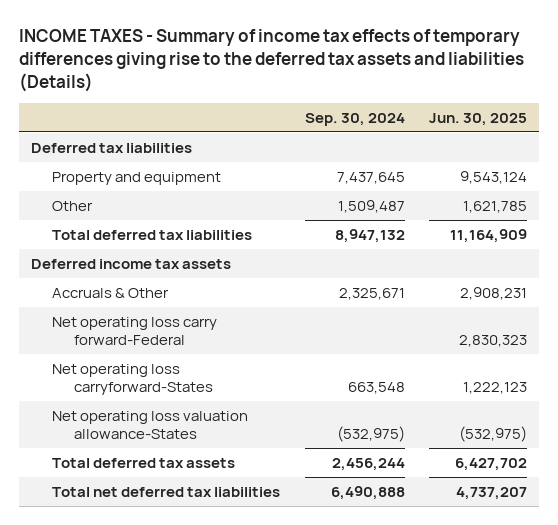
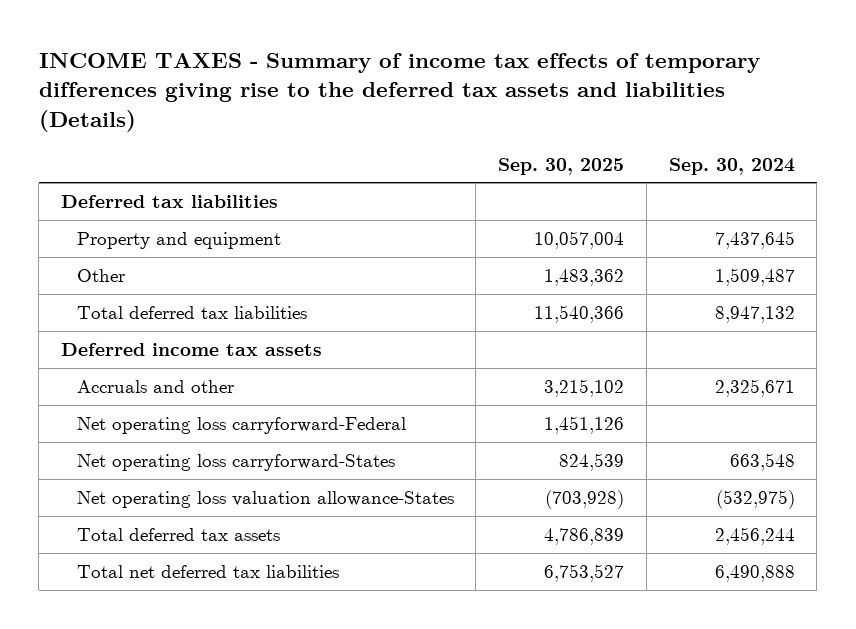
[428,112,527,126] Jun. 30, 2025 -> none
none -> [498,157,625,175] Sep. 30, 2025
[52,287,170,298] Accruals & Other -> [76,379,234,393] Accruals and other
[52,316,218,346] Net operating loss carry forward-Federal -> [76,416,406,434] Net operating loss carryforward-Federal

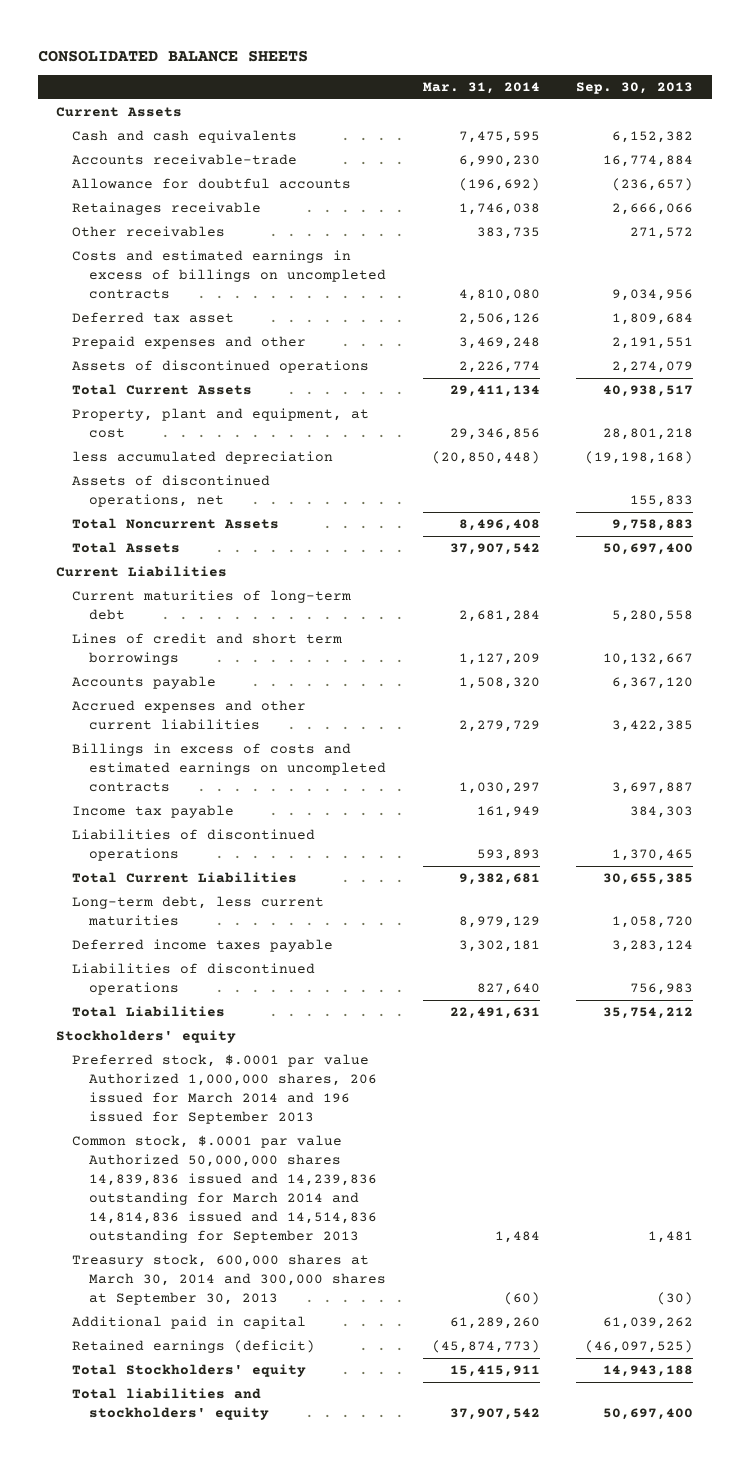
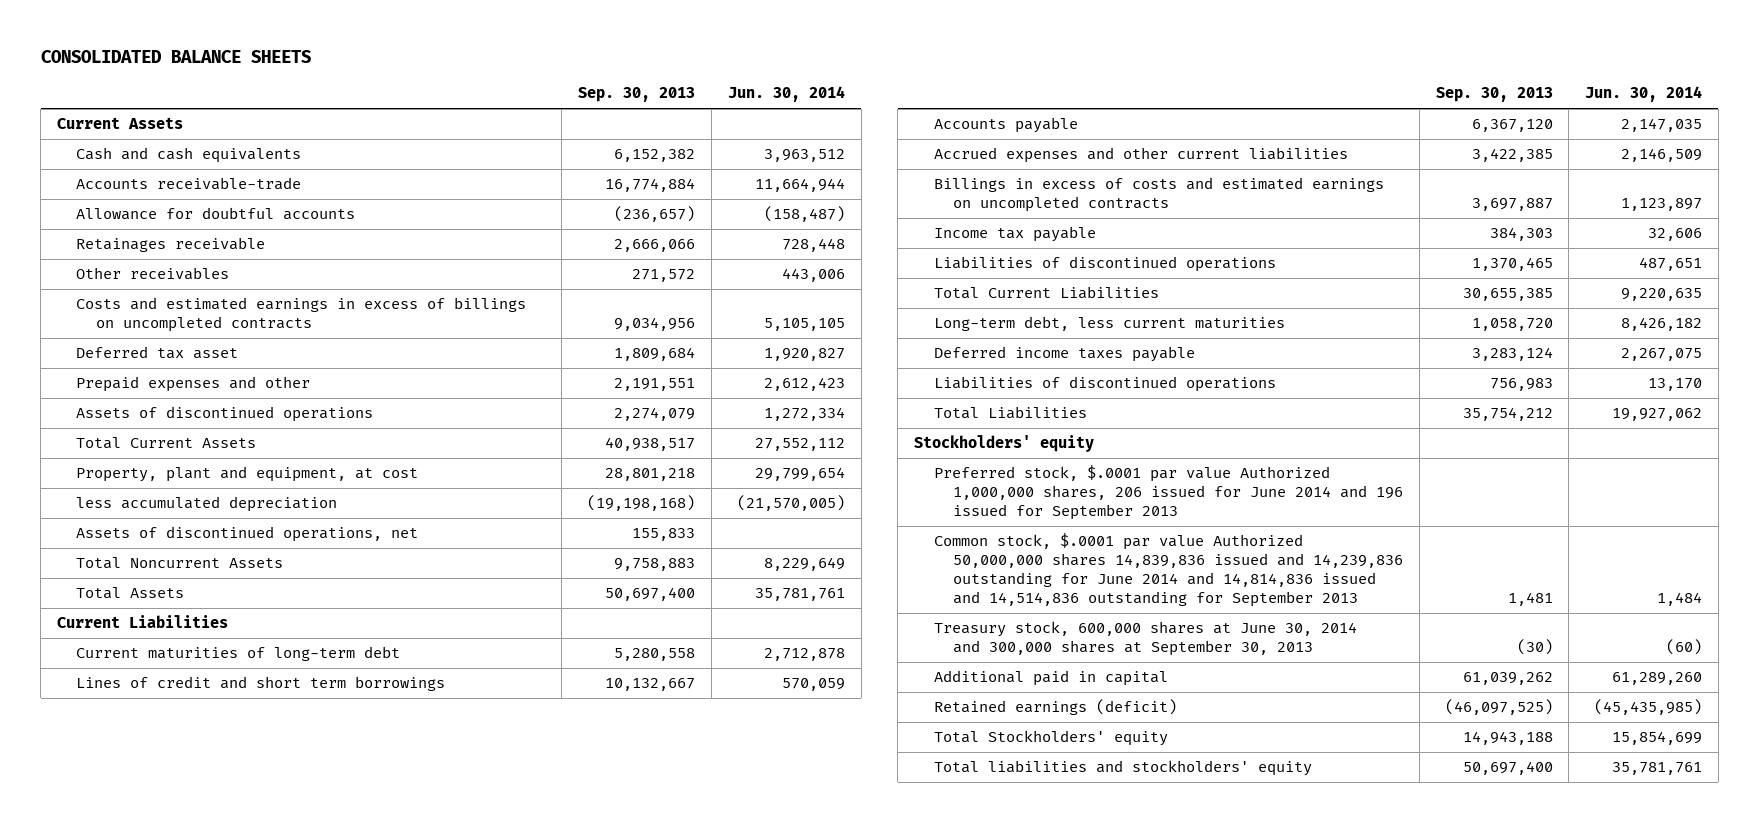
[422,82,540,95] Mar. 31, 2014 -> none
none -> [727,86,845,103] Jun. 30, 2014
[72,1054,377,1125] Preferred stock, $.0001 par value Authorized 1,000,000 shares, 206 issued for March 2014 and 196 issued for September 2013 -> [933,465,1404,520] Preferred stock, $.0001 par value Authorized 1,000,000 shares, 206 issued for June 2014 and 196 issued for September 2013
[72,1135,377,1244] Common stock, $.0001 par value Authorized 50,000,000 shares 14,839,836 issued and 14,239,836 outstanding for March 2014 and 14,814,836 issued and 14,514,836 outstanding for September 2013 -> [933,533,1404,607] Common stock, $.0001 par value Authorized 50,000,000 shares 14,839,836 issued and 14,239,836 outstanding for June 2014 and 14,814,836 issued and 14,514,836 outstanding for September 2013
[72,1254,386,1306] Treasury stock, 600,000 shares at March 30, 2014 and 300,000 shares at September 30, 2013 -> [933,621,1357,657] Treasury stock, 600,000 shares at June 30, 2014 and 300,000 shares at September 30, 2013

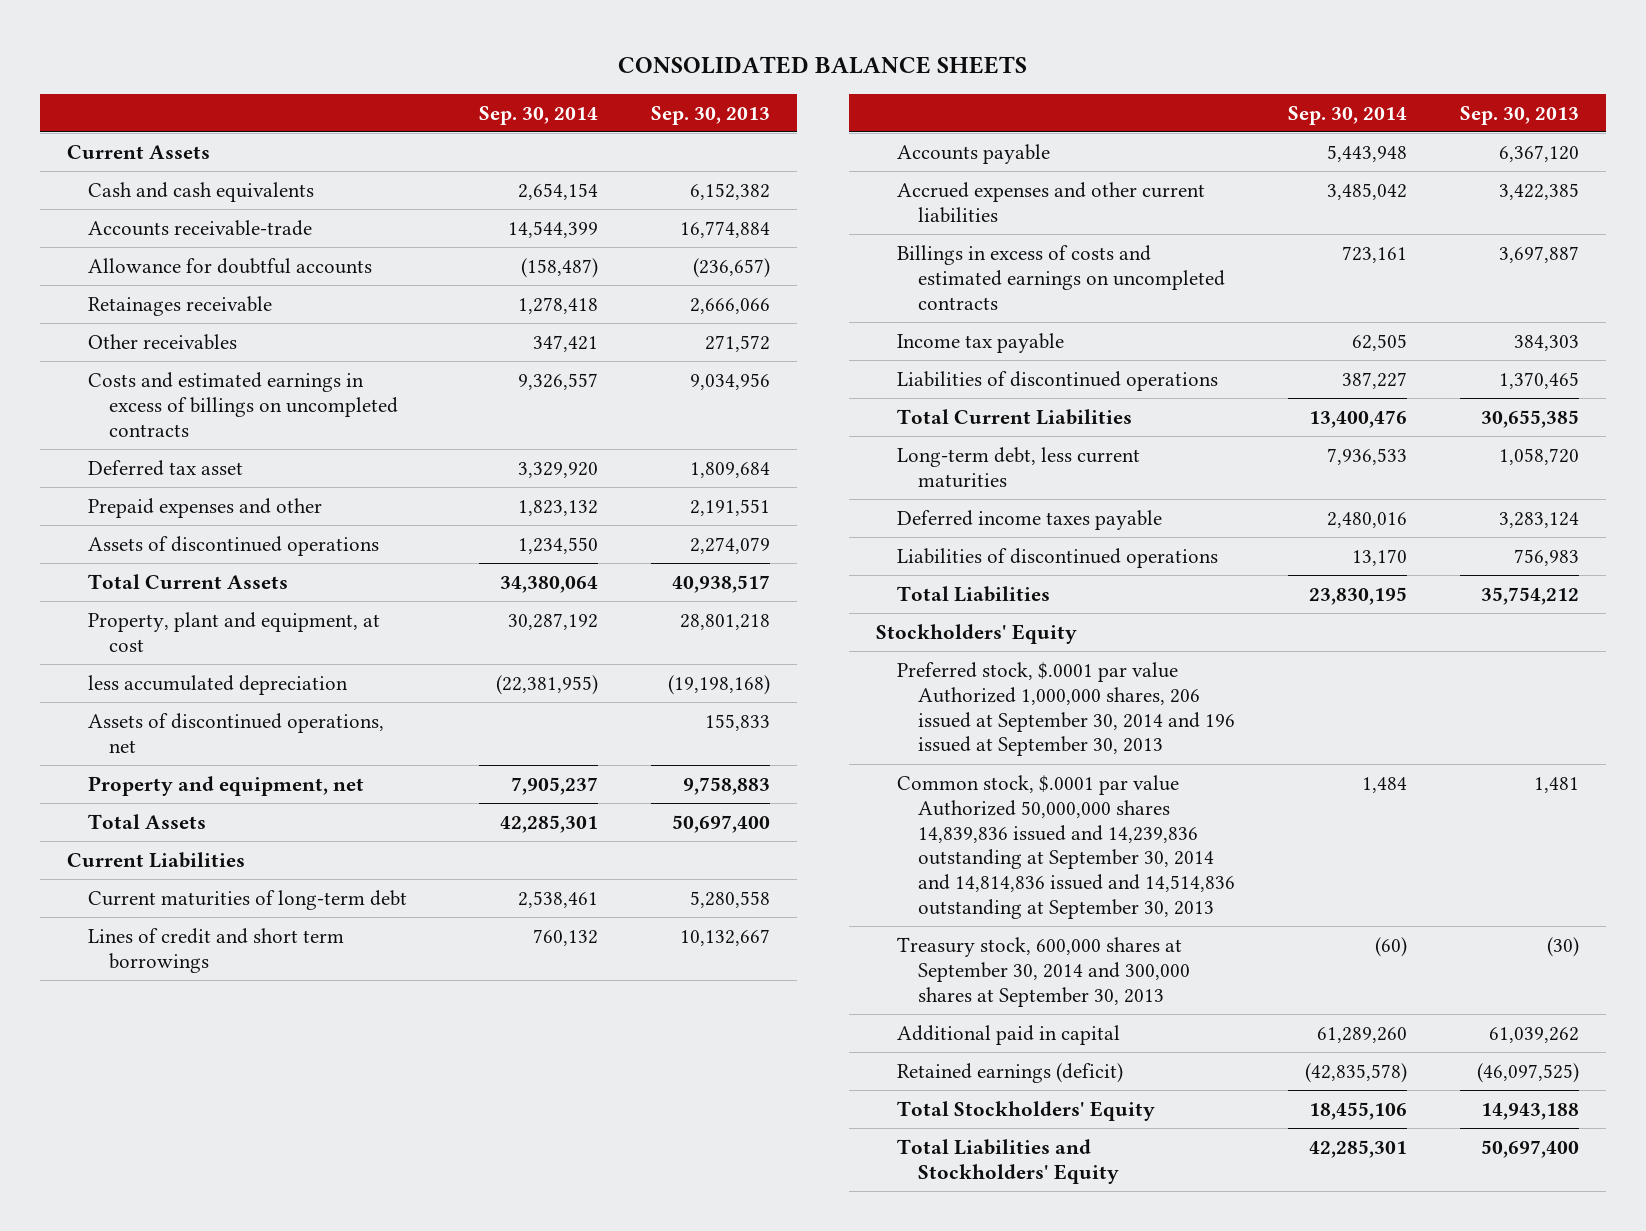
[727,86,845,103] Jun. 30, 2014 -> none
none -> [479,105,599,125] Sep. 30, 2014
[76,557,284,570] Total Noncurrent Assets -> [87,775,364,796] Property and equipment, net
[914,435,1095,453] Stockholders' equity -> [875,623,1077,644] Stockholders' Equity
[933,465,1404,520] Preferred stock, $.0001 par value Authorized 1,000,000 shares, 206 issued for June 2014 and 196 issued for September 2013 -> [897,661,1236,757] Preferred stock, $.0001 par value Authorized 1,000,000 shares, 206 issued at September 30, 2014 and 196 issued at September 30, 2013
[933,533,1404,607] Common stock, $.0001 par value Authorized 50,000,000 shares 14,839,836 issued and 14,239,836 outstanding for June 2014 and 14,814,836 issued and 14,514,836 outstanding for September 2013 -> [897,774,1236,919] Common stock, $.0001 par value Authorized 50,000,000 shares 14,839,836 issued and 14,239,836 outstanding at September 30, 2014 and 14,814,836 issued and 14,514,836 outstanding at September 30, 2013
[933,621,1357,657] Treasury stock, 600,000 shares at June 30, 2014 and 300,000 shares at September 30, 2013 -> [897,936,1191,1007] Treasury stock, 600,000 shares at September 30, 2014 and 300,000 shares at September 30, 2013
[933,730,1168,747] Total Stockholders' equity -> [897,1100,1156,1121] Total Stockholders' Equity
[933,760,1312,777] Total liabilities and stockholders' equity -> [897,1138,1120,1184] Total Liabilities and Stockholders' Equity

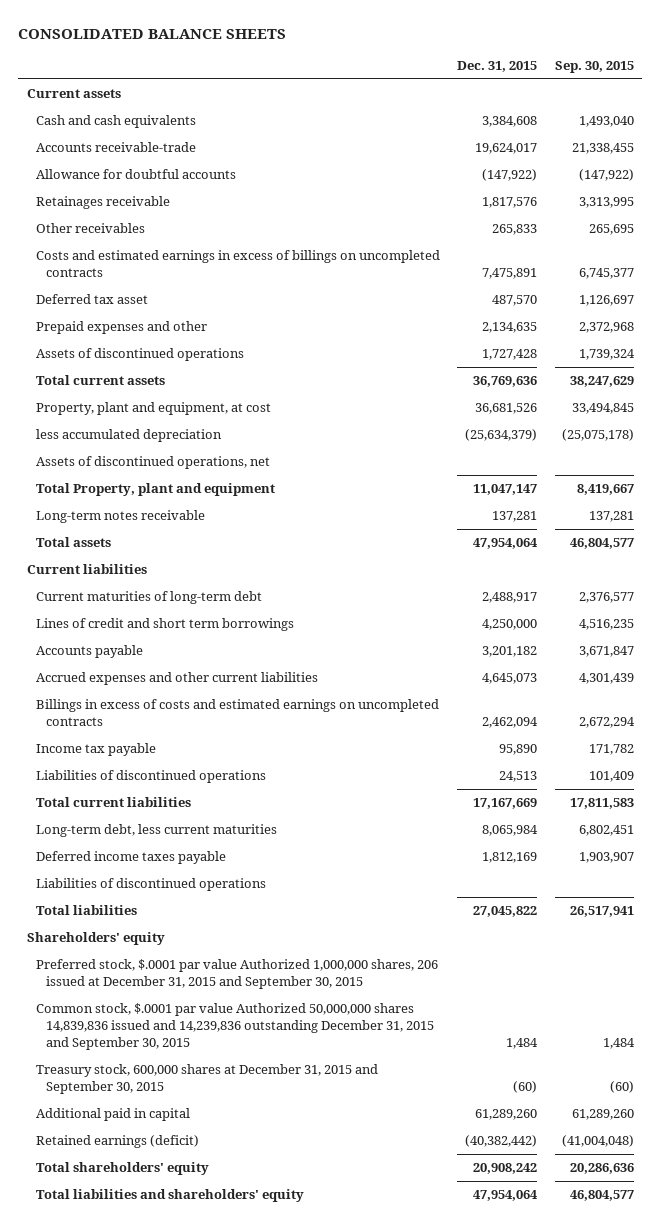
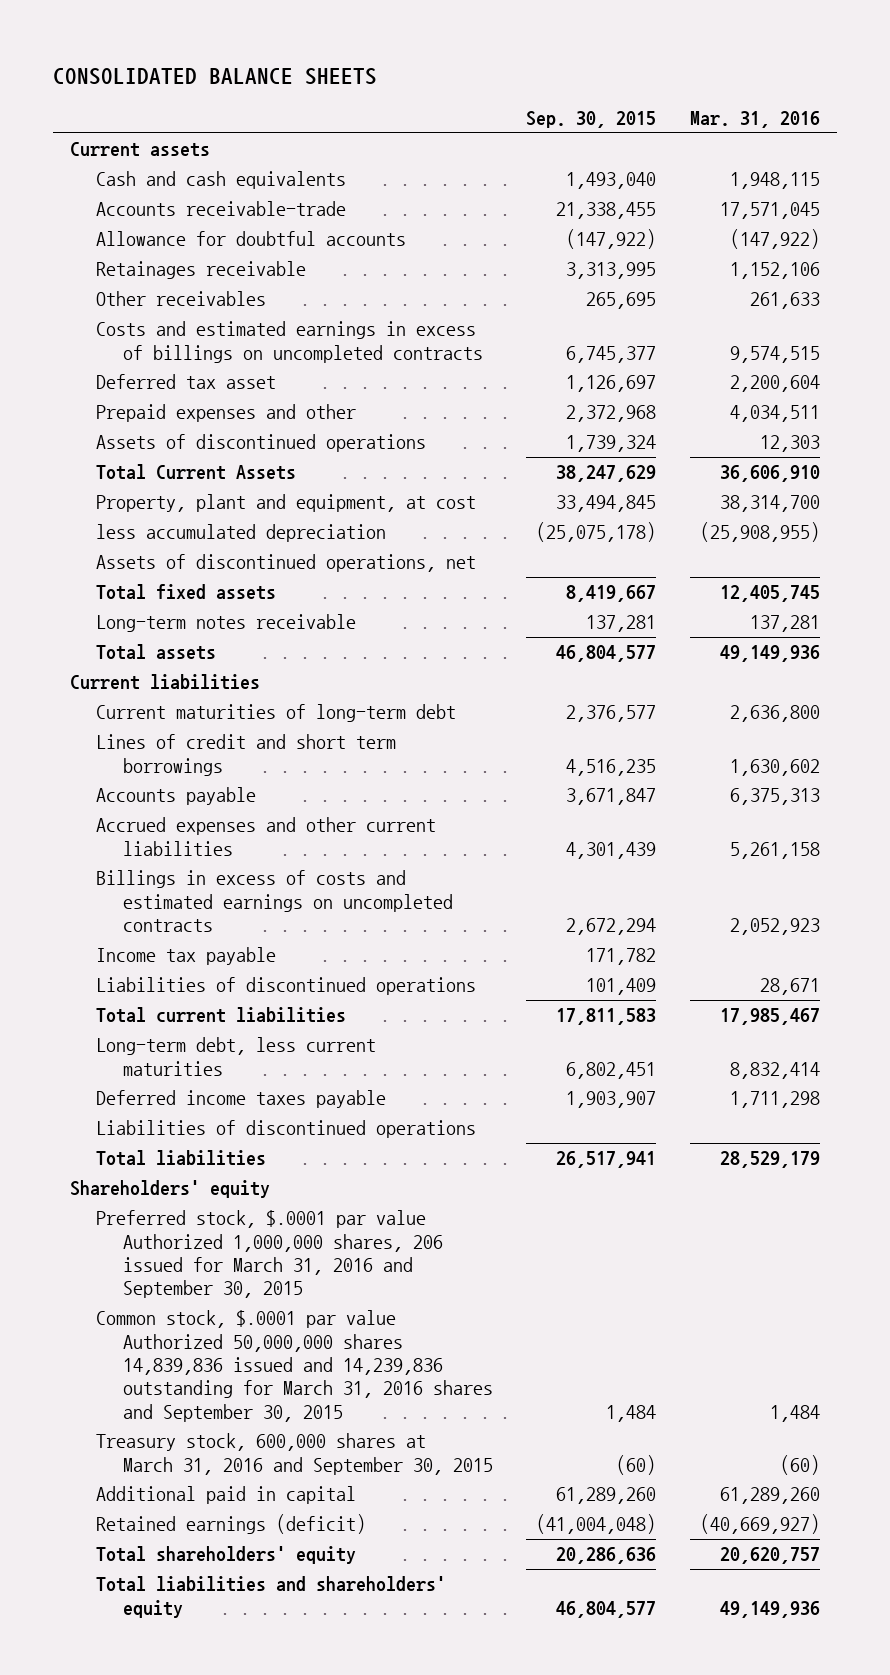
[457,61,538,73] Dec. 31, 2015 -> none
none -> [690,110,821,128] Mar. 31, 2016
[36,375,166,386] Total current assets -> [96,464,297,481] Total Current Assets
[36,483,276,497] Total Property, plant and equipment -> [96,584,277,601] Total fixed assets
[36,959,439,990] Preferred stock, $.0001 par value Authorized 1,000,000 shares, 206 issued at December 31, 2015 and September 30, 2015 -> [96,1210,443,1299] Preferred stock, $.0001 par value Authorized 1,000,000 shares, 206 issued for March 31, 2016 and September 30, 2015
[36,1003,434,1050] Common stock, $.0001 par value Authorized 50,000,000 shares 14,839,836 issued and 14,239,836 outstanding December 31, 2015 and September 30, 2015 -> [96,1310,493,1422] Common stock, $.0001 par value Authorized 50,000,000 shares 14,839,836 issued and 14,239,836 outstanding for March 31, 2016 shares and September 30, 2015
[36,1064,379,1095] Treasury stock, 600,000 shares at December 31, 2015 and September 30, 2015 -> [96,1433,493,1475] Treasury stock, 600,000 shares at March 31, 2016 and September 30, 2015

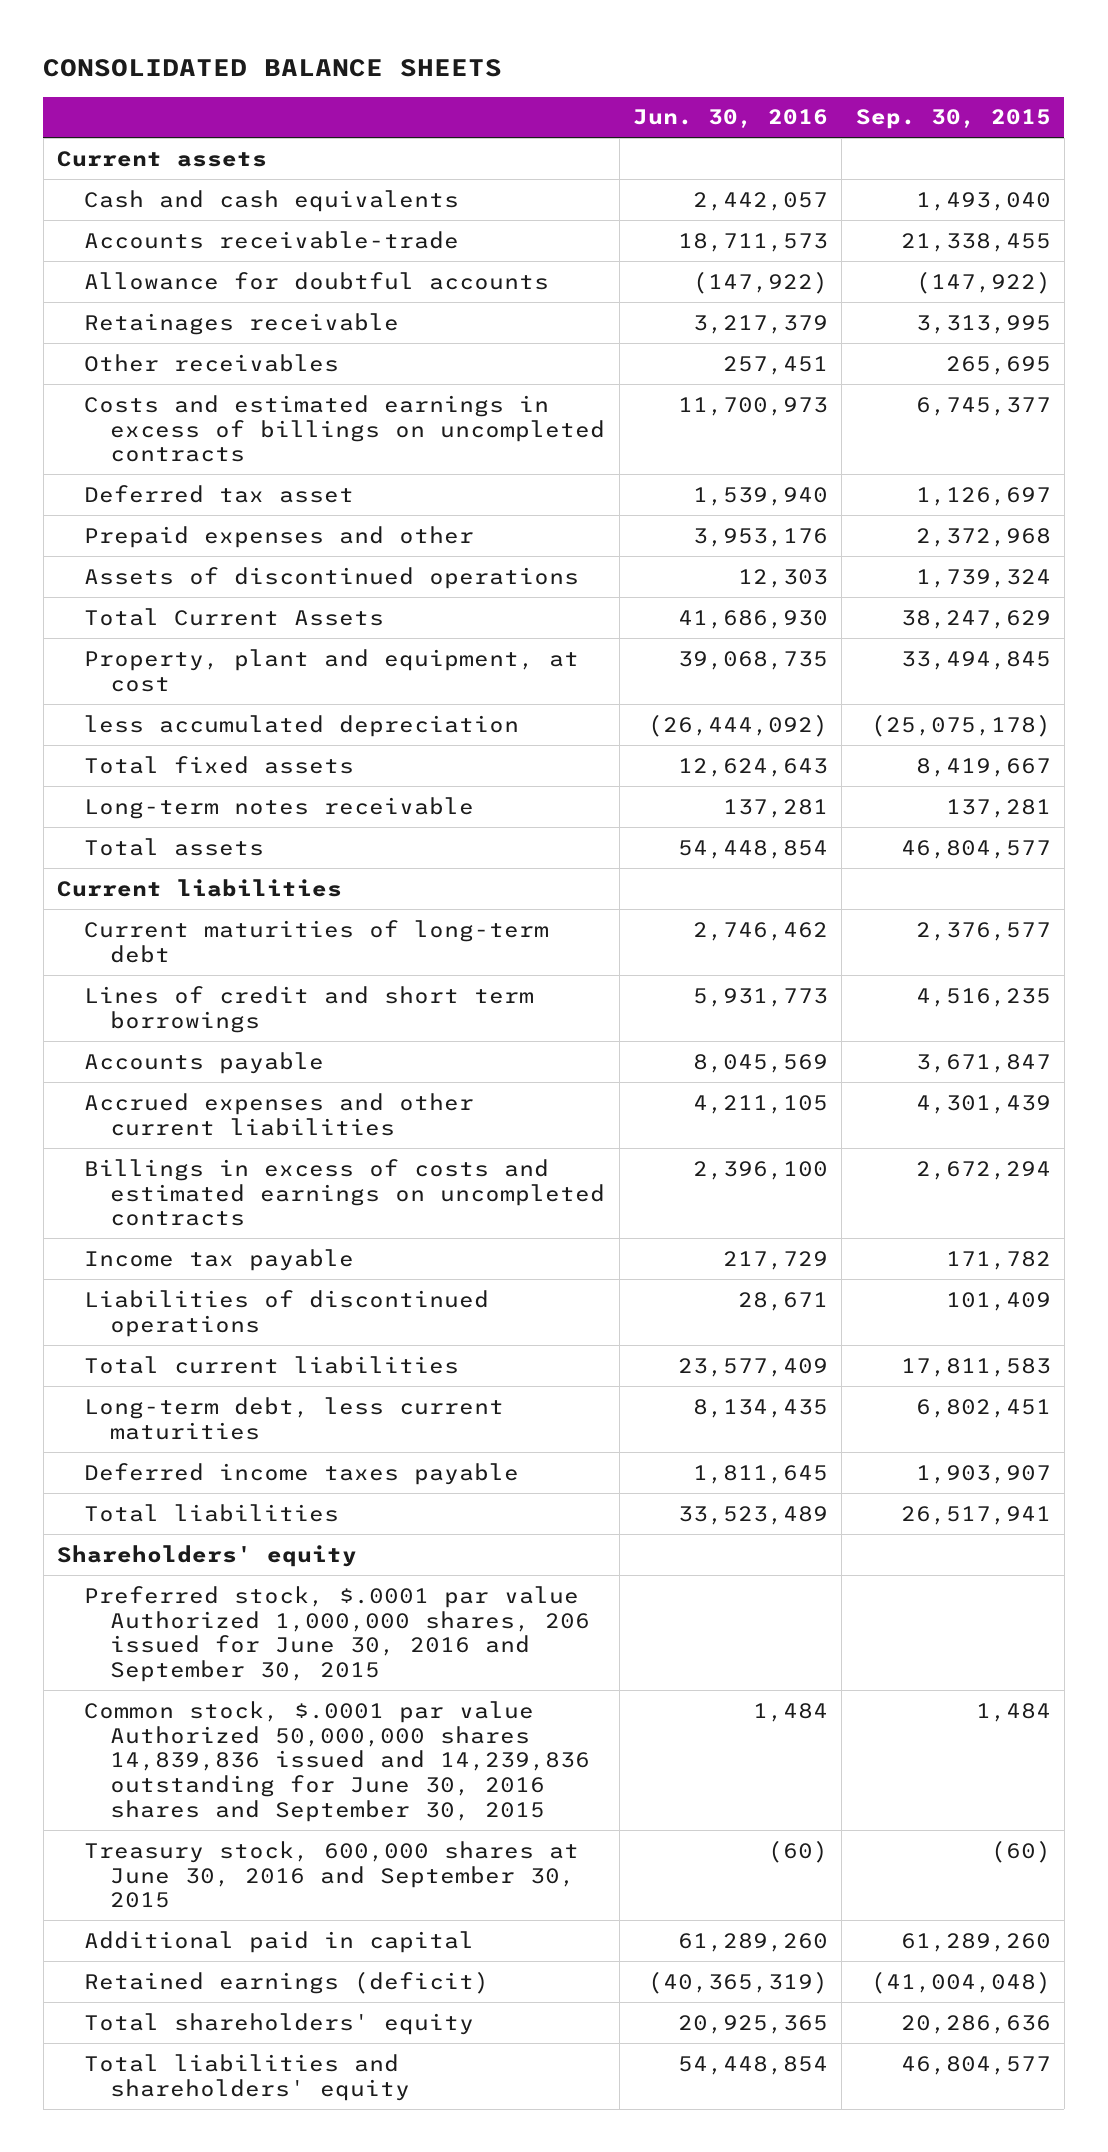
[690,110,821,128] Mar. 31, 2016 -> none
none -> [632,109,828,129] Jun. 30, 2016
[96,554,477,573] Assets of discontinued operations, net -> none
[96,1120,477,1139] Liabilities of discontinued operations -> none
[96,1210,443,1299] Preferred stock, $.0001 par value Authorized 1,000,000 shares, 206 issued for March 31, 2016 and September 30, 2015 -> [83,1585,591,1683] Preferred stock, $.0001 par value Authorized 1,000,000 shares, 206 issued for June 30, 2016 and September 30, 2015
[96,1310,493,1422] Common stock, $.0001 par value Authorized 50,000,000 shares 14,839,836 issued and 14,239,836 outstanding for March 31, 2016 shares and September 30, 2015 -> [83,1700,591,1822] Common stock, $.0001 par value Authorized 50,000,000 shares 14,839,836 issued and 14,239,836 outstanding for June 30, 2016 shares and September 30, 2015
[96,1433,493,1475] Treasury stock, 600,000 shares at March 31, 2016 and September 30, 2015 -> [83,1840,579,1909] Treasury stock, 600,000 shares at June 30, 2016 and September 30, 2015

